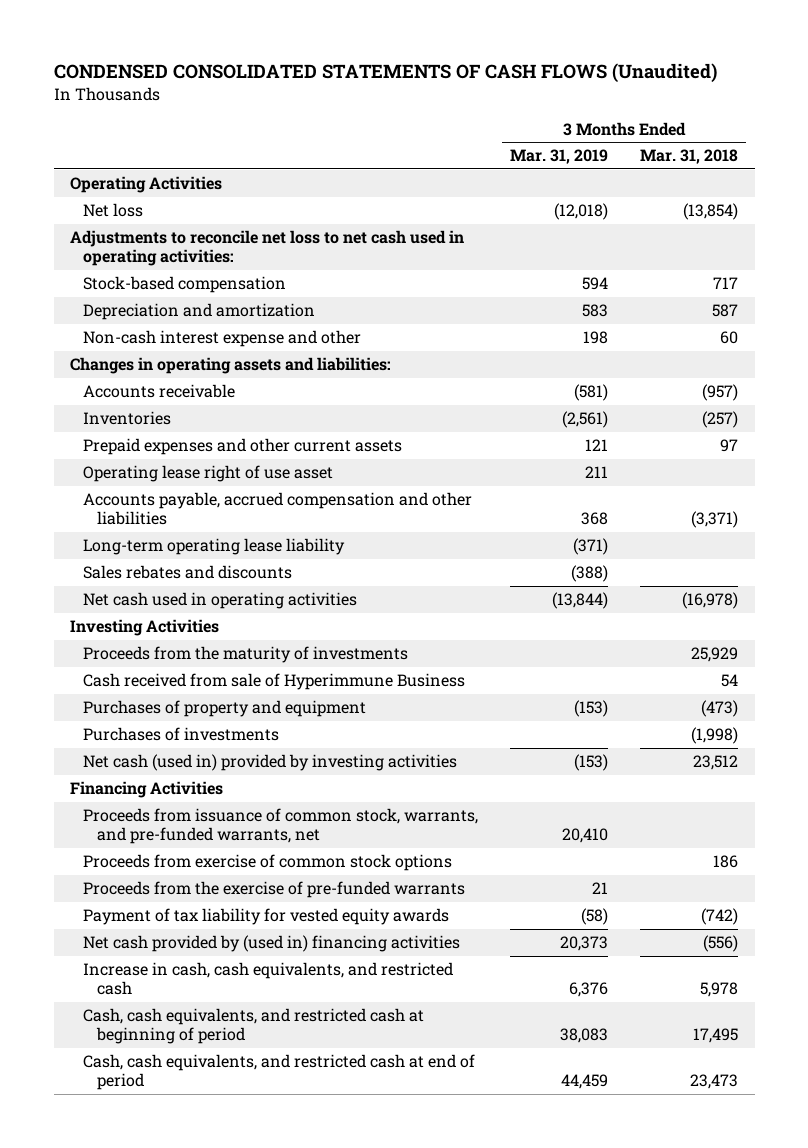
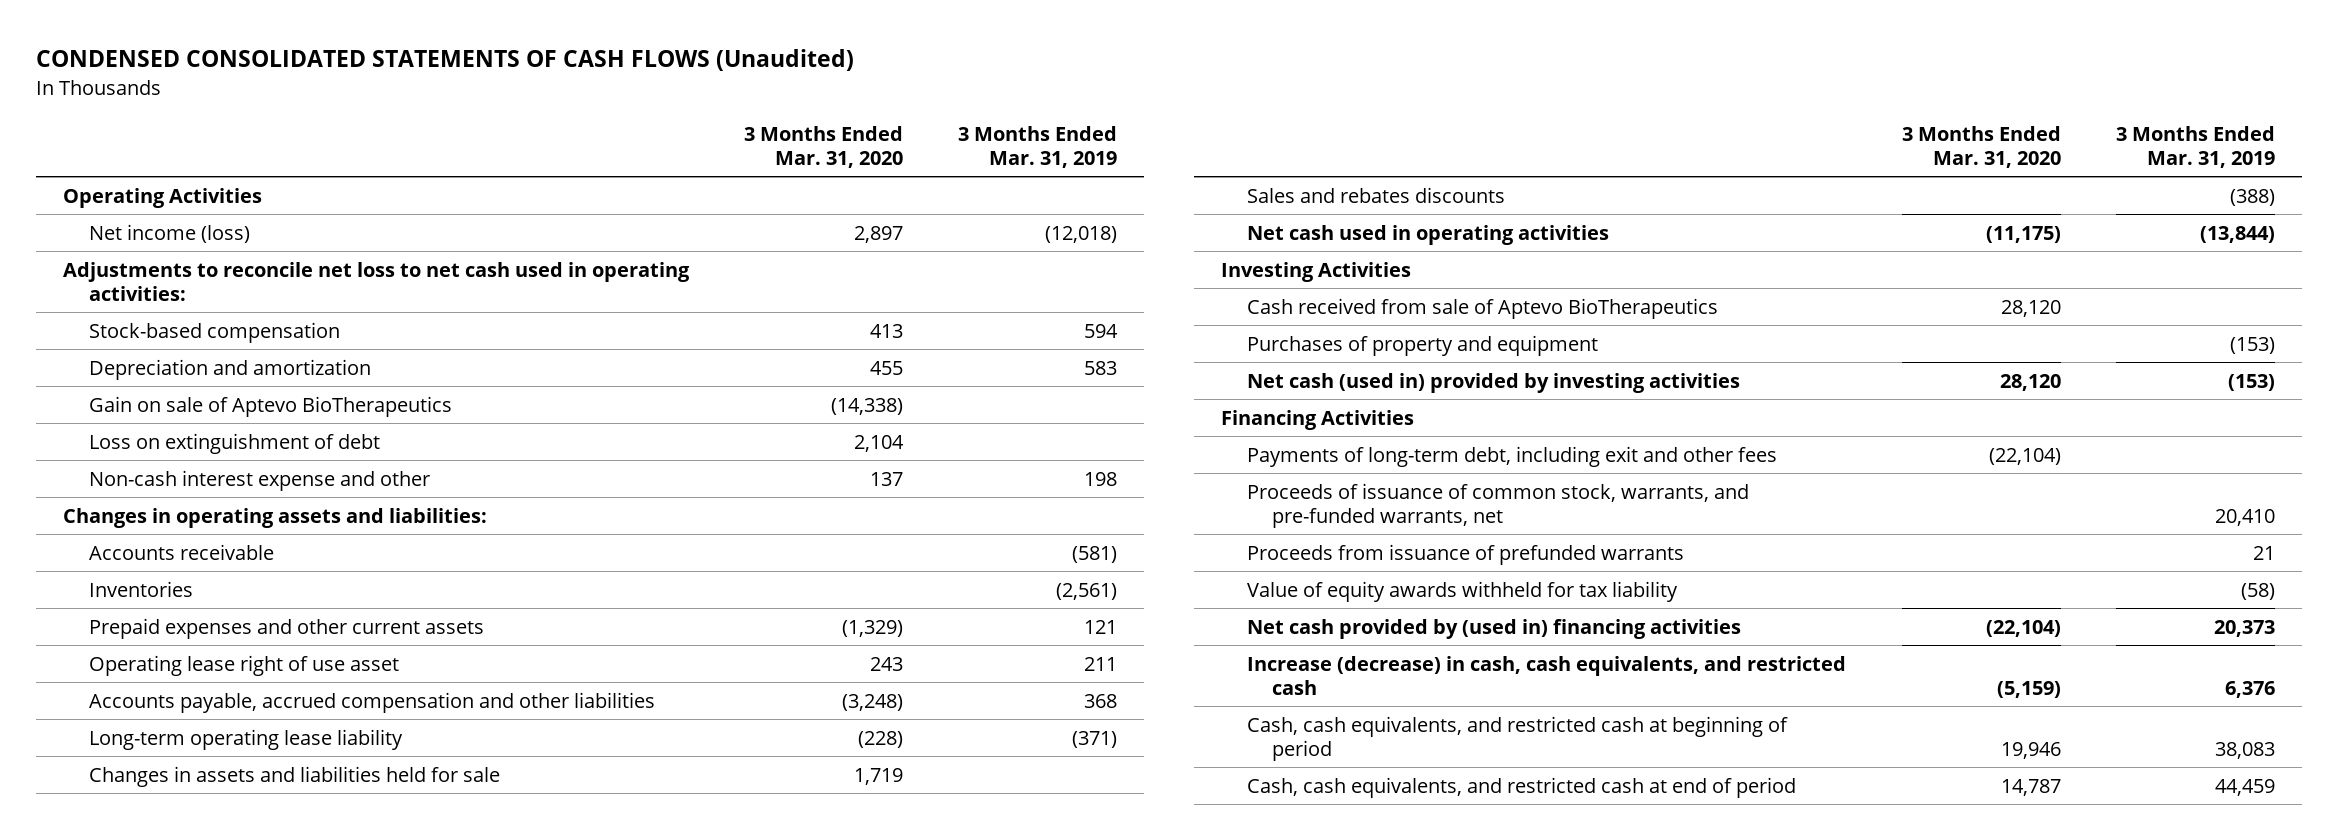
[640,149,739,165] Mar. 31, 2018 -> none
none -> [743,125,903,168] 3 Months Ended Mar. 31, 2020
[83,203,144,218] Net loss -> [88,223,250,243] Net income (loss)
none -> [88,395,452,417] Gain on sale of Aptevo BioTherapeutics
none -> [88,432,380,454] Loss on extinguishment of debt
none -> [88,765,500,787] Changes in assets and liabilities held for sale
[83,565,293,580] Sales rebates and discounts -> [1246,186,1505,203] Sales and rebates discounts
[83,646,409,664] Proceeds from the maturity of investments -> none
[83,673,466,691] Cash received from sale of Hyperimmune Business -> [1246,297,1718,319] Cash received from sale of Aptevo BioTherapeutics
[83,727,280,742] Purchases of investments -> none
[83,854,453,872] Proceeds from exercise of common stock options -> none
none -> [1246,445,1777,467] Payments of long-term debt, including exit and other fees
[83,808,479,844] Proceeds from issuance of common stock, warrants, and pre-funded warrants, net -> [1246,482,1749,528] Proceeds of issuance of common stock, warrants, and pre-funded warrants, net
[83,881,466,899] Proceeds from the exercise of pre-funded warrants -> [1246,543,1684,565] Proceeds from issuance of prefunded warrants
[83,908,450,926] Payment of tax liability for vested equity awards -> [1246,580,1678,602] Value of equity awards withheld for tax liability
[83,962,454,995] Increase in cash, cash equivalents, and restricted cash -> [1246,655,1846,695] Increase (decrease) in cash, cash equivalents, and restricted cash

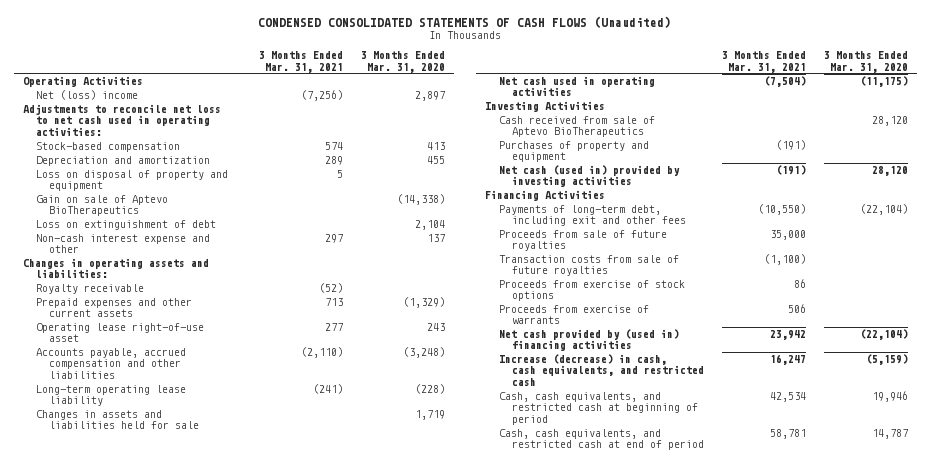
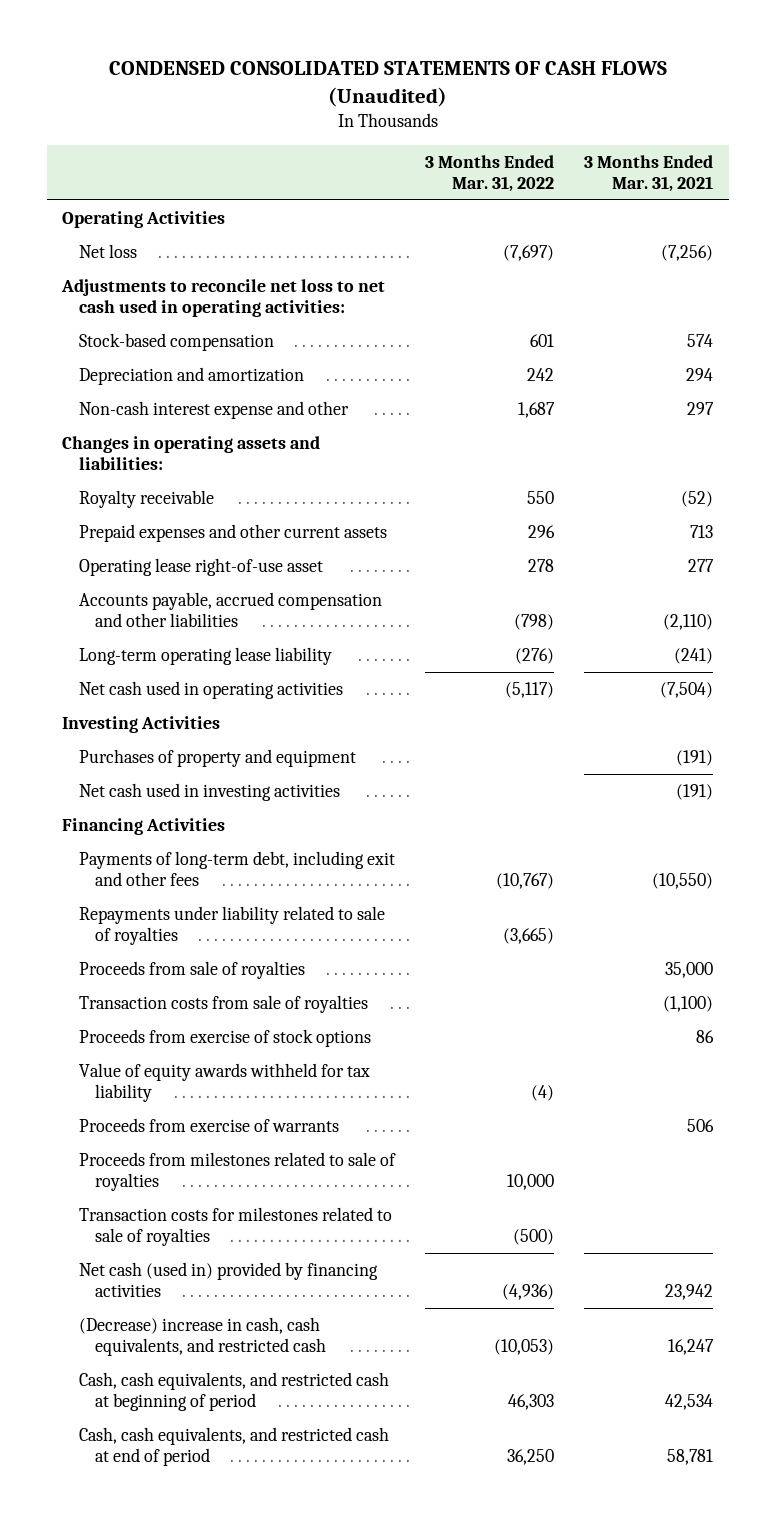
[361,51,446,73] 3 Months Ended Mar. 31, 2020 -> none
none -> [425,154,555,192] 3 Months Ended Mar. 31, 2022
[36,89,139,100] Net (loss) income -> [78,243,137,258] Net loss
[36,169,229,192] Loss on disposal of property and equipment -> none
[36,194,169,217] Gain on sale of Aptevo BioTherapeutics -> none
[36,219,217,230] Loss on extinguishment of debt -> none
[325,155,344,165] 289 -> [686,367,714,381] 294
[36,409,200,430] Changes in assets and liabilities held for sale -> none
[498,115,655,138] Cash received from sale of Aptevo BioTherapeutics -> none
[498,164,680,188] Net cash (used in) provided by investing activities -> [78,782,340,801] Net cash used in investing activities
none -> [78,905,385,945] Repayments under liability related to sale of royalties
[498,229,667,252] Proceeds from sale of future royalties -> [78,960,305,979] Proceeds from sale of royalties
[498,254,679,277] Transaction costs from sale of future royalties -> [78,994,368,1013] Transaction costs from sale of royalties
none -> [78,1062,370,1102] Value of equity awards withheld for tax liability
none -> [78,1151,396,1191] Proceeds from milestones related to sale of royalties
none -> [78,1206,392,1246] Transaction costs for milestones related to sale of royalties
[498,328,679,352] Net cash provided by (used in) financing activities -> [78,1261,378,1297] Net cash (used in) provided by financing activities
[498,353,704,386] Increase (decrease) in cash, cash equivalents, and restricted cash -> [78,1316,327,1356] (Decrease) increase in cash, cash equivalents, and restricted cash

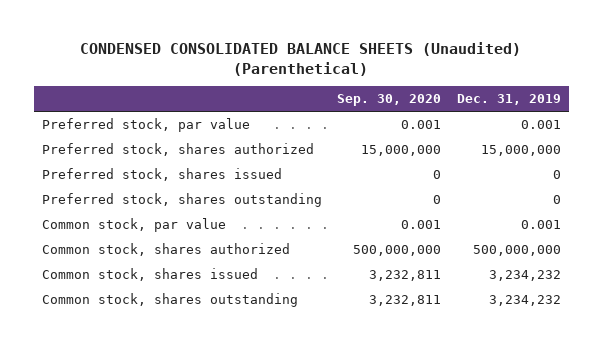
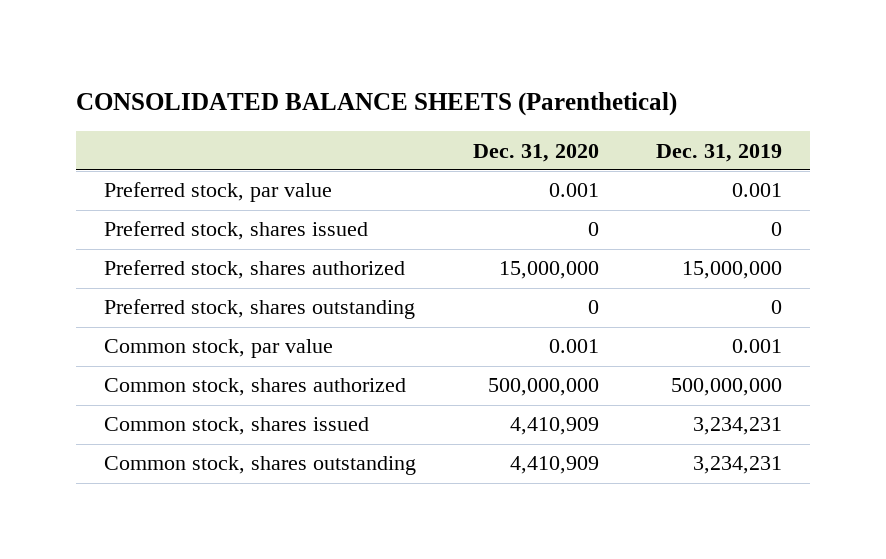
[80,41,522,76] CONDENSED CONSOLIDATED BALANCE SHEETS (Unaudited) (Parenthetical) -> [75,91,677,116] CONSOLIDATED BALANCE SHEETS (Parenthetical)
[337,94,442,107] Sep. 30, 2020 -> none
none -> [472,143,599,162] Dec. 31, 2020
[41,143,314,157] Preferred stock, shares authorized -> [104,260,406,280] Preferred stock, shares authorized
[488,270,561,282] 3,234,232 -> [692,417,782,436] 3,234,231
[488,295,561,307] 3,234,232 -> [692,456,782,475] 3,234,231

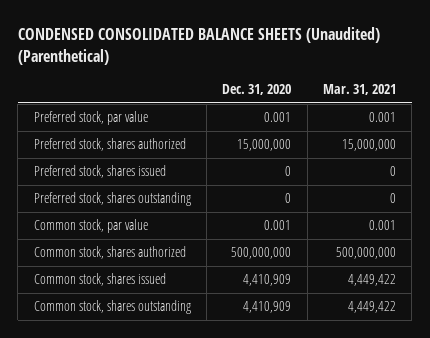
[75,91,677,116] CONSOLIDATED BALANCE SHEETS (Parenthetical) -> [17,26,380,65] CONDENSED CONSOLIDATED BALANCE SHEETS (Unaudited) (Parenthetical)
[655,143,782,162] Dec. 31, 2019 -> none
none -> [322,84,396,96] Mar. 31, 2021
[104,221,369,241] Preferred stock, shares issued -> [33,165,166,179] Preferred stock, shares issued

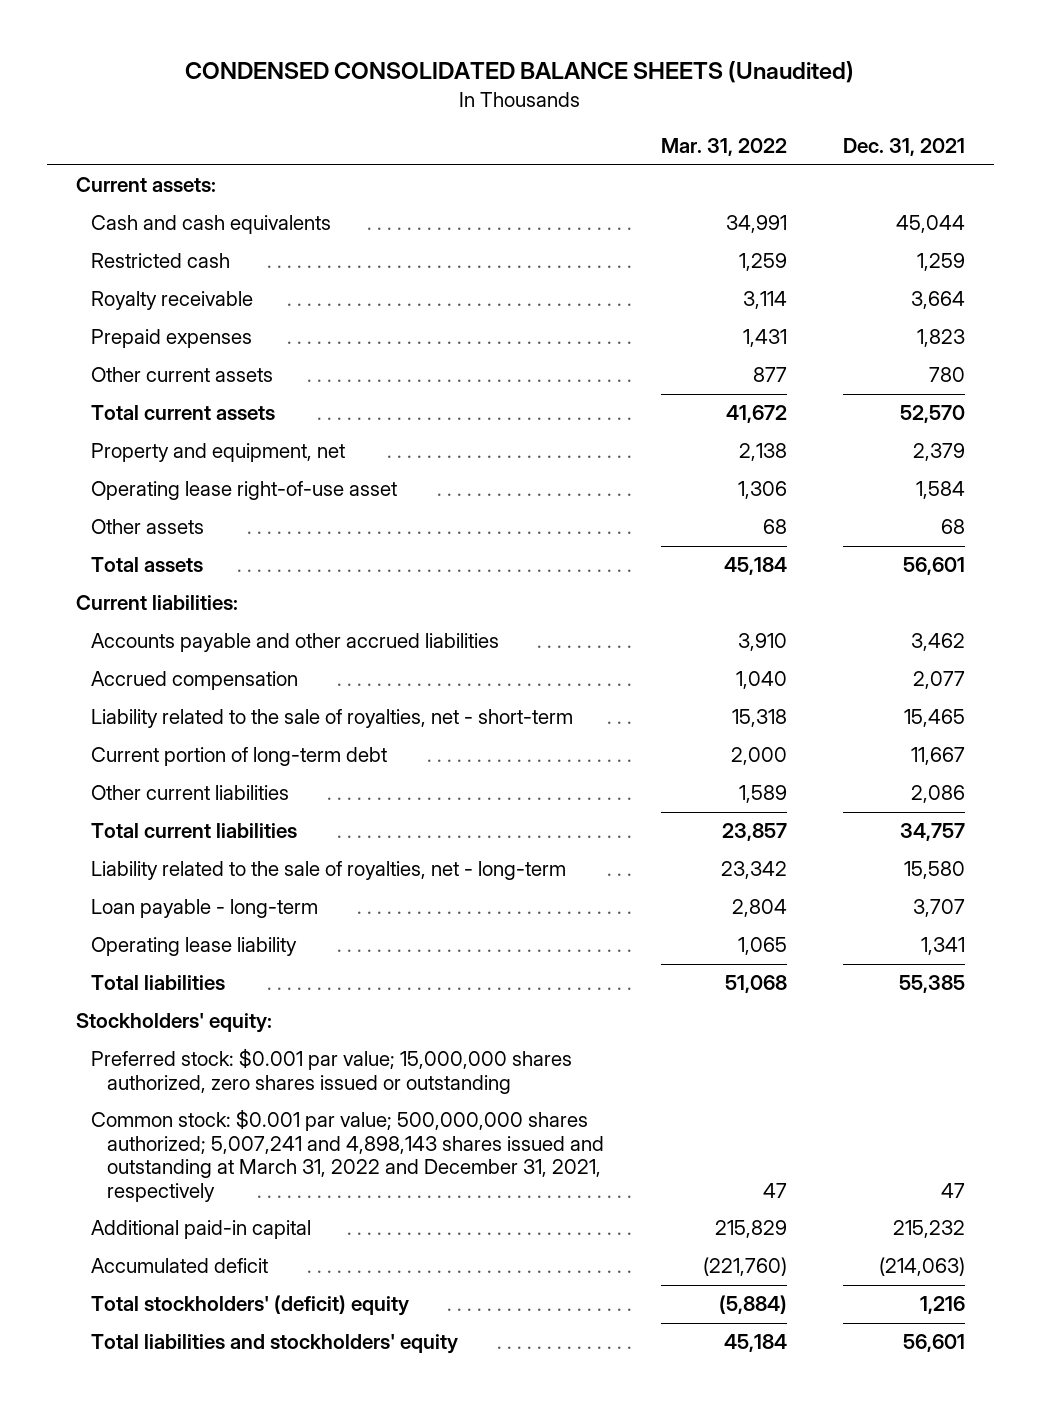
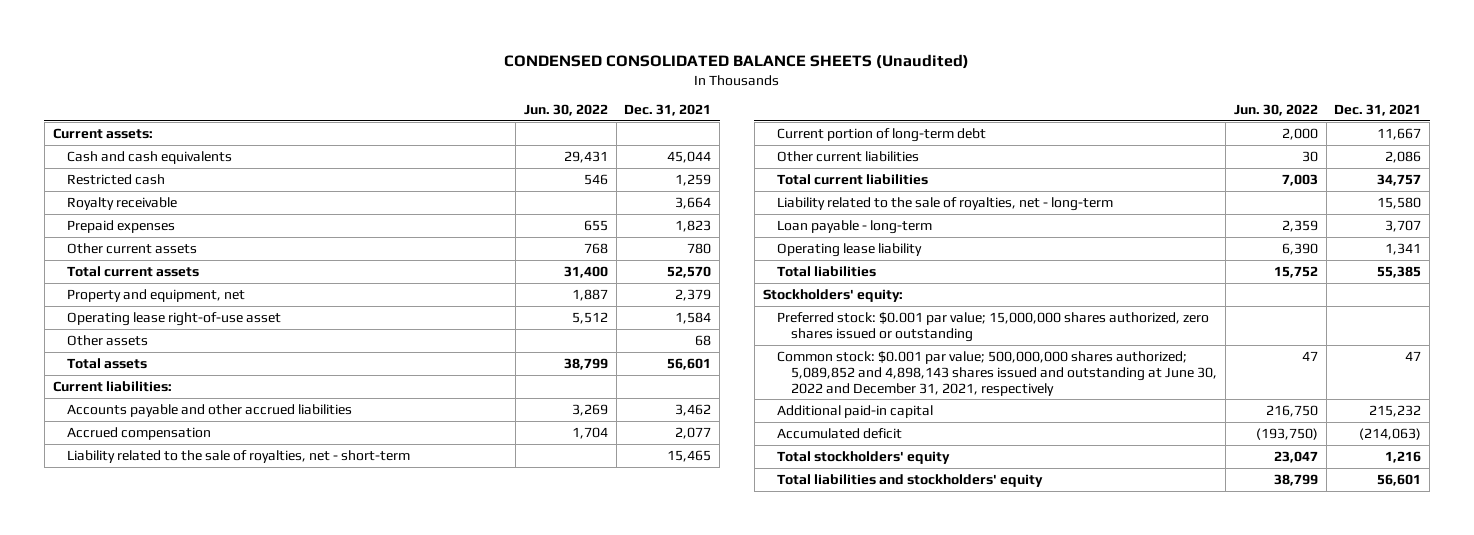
[660,138,787,157] Mar. 31, 2022 -> none
none -> [523,104,608,117] Jun. 30, 2022
[91,1109,605,1202] Common stock: $0.001 par value; 500,000,000 shares authorized; 5,007,241 and 4,898,143 shares issued and outstanding at March 31, 2022 and December 31, 2021, respectively -> [776,350,1218,396] Common stock: $0.001 par value; 500,000,000 shares authorized; 5,089,852 and 4,898,143 shares issued and outstanding at June 30, 2022 and December 31, 2021, respectively
[91,1295,410,1317] Total stockholders' (deficit) equity -> [776,450,950,464] Total stockholders' equity

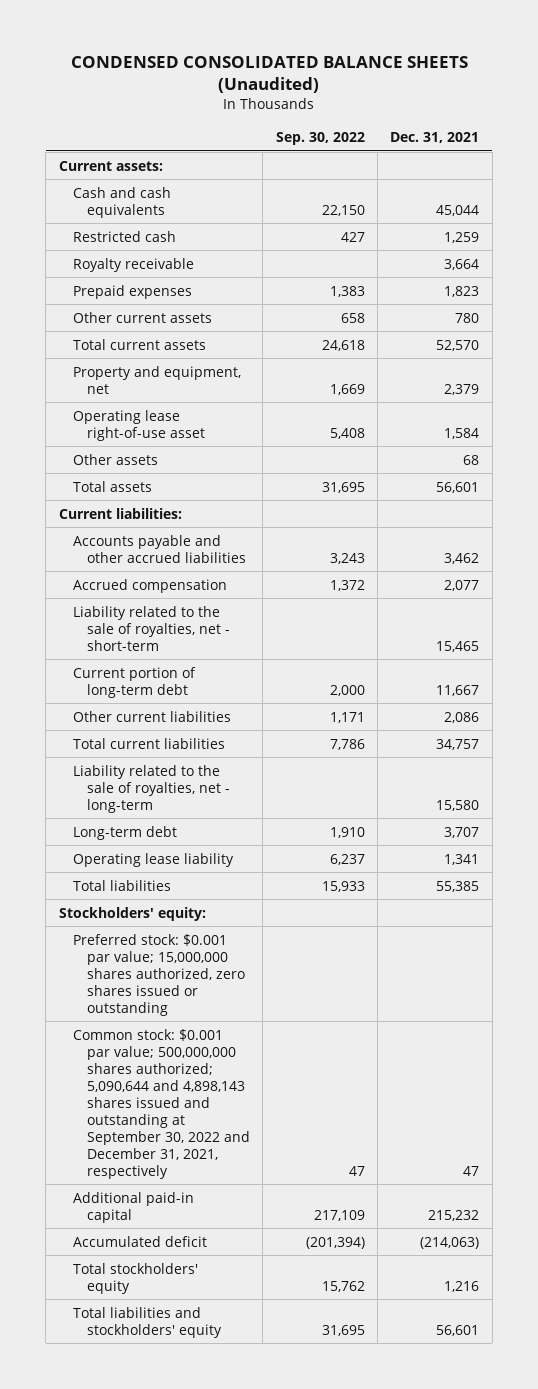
[523,104,608,117] Jun. 30, 2022 -> none
none -> [275,132,365,146] Sep. 30, 2022
[776,219,932,234] Loan payable - long-term -> [72,825,177,840] Long-term debt
[776,350,1218,396] Common stock: $0.001 par value; 500,000,000 shares authorized; 5,089,852 and 4,898,143 shares issued and outstanding at June 30, 2022 and December 31, 2021, respectively -> [72,1028,250,1179] Common stock: $0.001 par value; 500,000,000 shares authorized; 5,090,644 and 4,898,143 shares issued and outstanding at September 30, 2022 and December 31, 2021, respectively

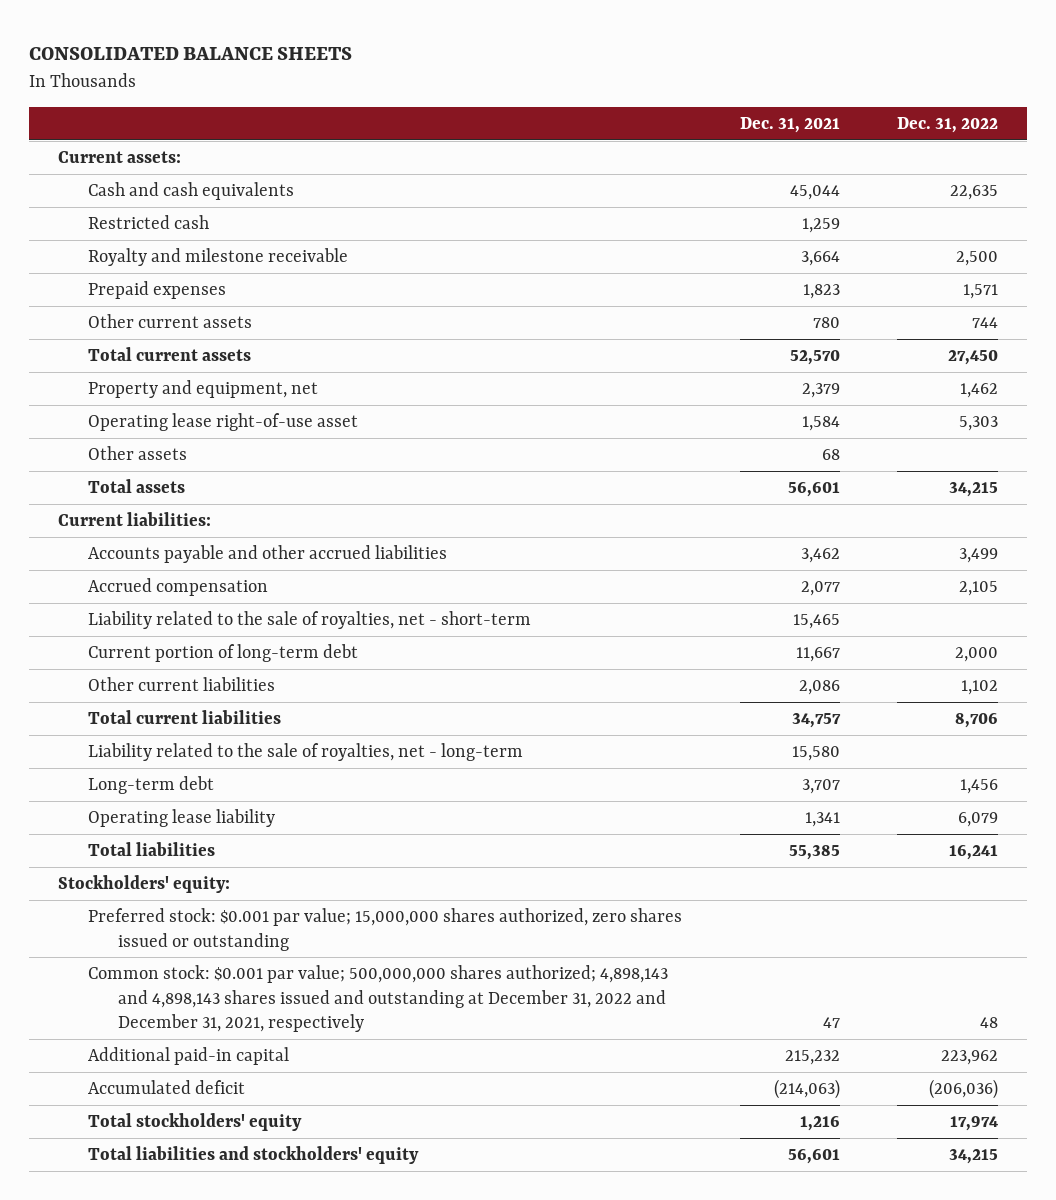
[71,56,469,94] CONDENSED CONSOLIDATED BALANCE SHEETS (Unaudited) -> [29,47,353,61] CONSOLIDATED BALANCE SHEETS
[275,132,365,146] Sep. 30, 2022 -> none
none -> [897,117,999,134] Dec. 31, 2022
[72,257,194,272] Royalty receivable -> [88,248,349,267] Royalty and milestone receivable
[72,1028,250,1179] Common stock: $0.001 par value; 500,000,000 shares authorized; 5,090,644 and 4,898,143 shares issued and outstanding at September 30, 2022 and December 31, 2021, respectively -> [88,965,669,1033] Common stock: $0.001 par value; 500,000,000 shares authorized; 4,898,143 and 4,898,143 shares issued and outstanding at December 31, 2022 and December 31, 2021, respectively

